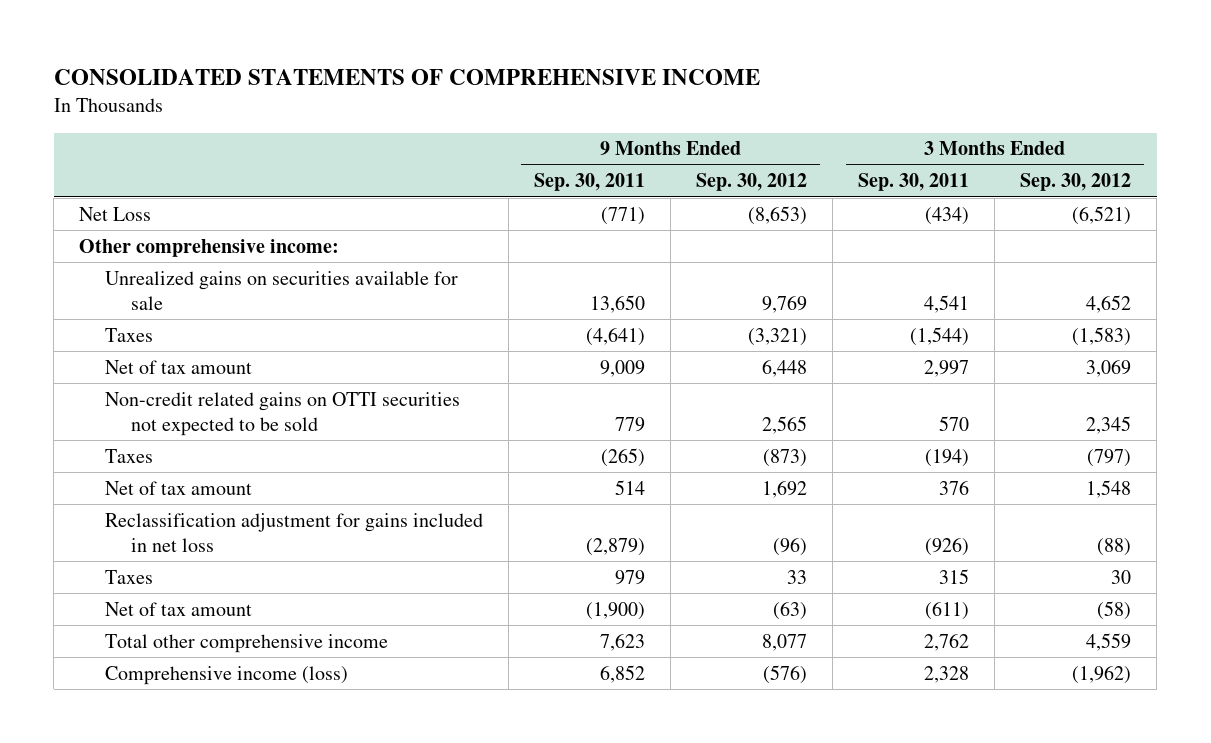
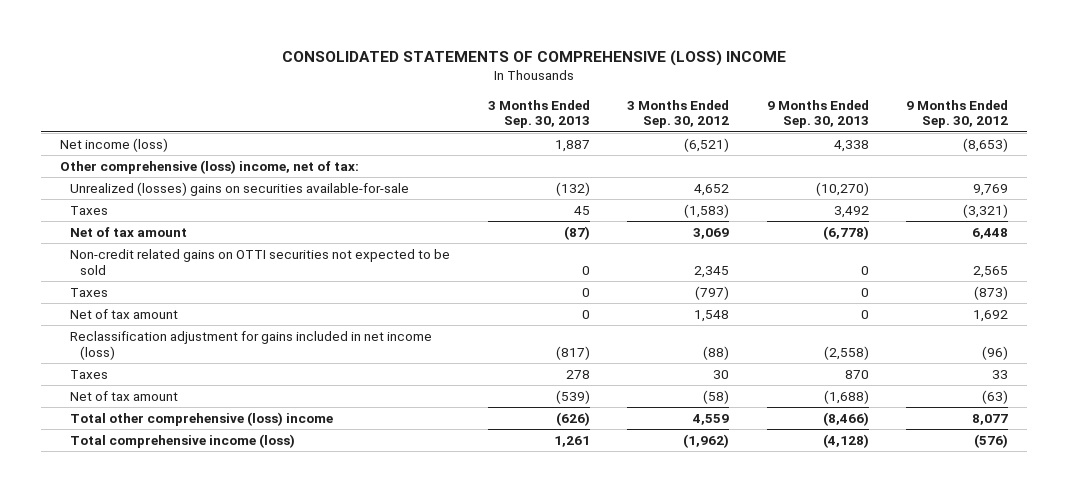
[53,69,760,86] CONSOLIDATED STATEMENTS OF COMPREHENSIVE INCOME -> [282,50,787,67] CONSOLIDATED STATEMENTS OF COMPREHENSIVE (LOSS) INCOME
[534,173,646,192] Sep. 30, 2011 -> none
[858,173,970,192] Sep. 30, 2011 -> none
none -> [487,99,590,129] 3 Months Ended Sep. 30, 2013
none -> [766,99,869,129] 9 Months Ended Sep. 30, 2013
[79,206,152,221] Net Loss -> [60,137,169,152] Net income (loss)
[79,238,340,257] Other comprehensive income: -> [60,159,360,174] Other comprehensive (loss) income, net of tax:
[105,270,459,310] Unrealized gains on securities available for sale -> [70,181,410,196] Unrealized (losses) gains on securities available-for-sale
[105,512,484,552] Reclassification adjustment for gains included in net loss -> [70,330,433,360] Reclassification adjustment for gains included in net income (loss)
[105,633,389,653] Total other comprehensive income -> [70,411,334,426] Total other comprehensive (loss) income
[105,665,349,685] Comprehensive income (loss) -> [70,433,296,448] Total comprehensive income (loss)

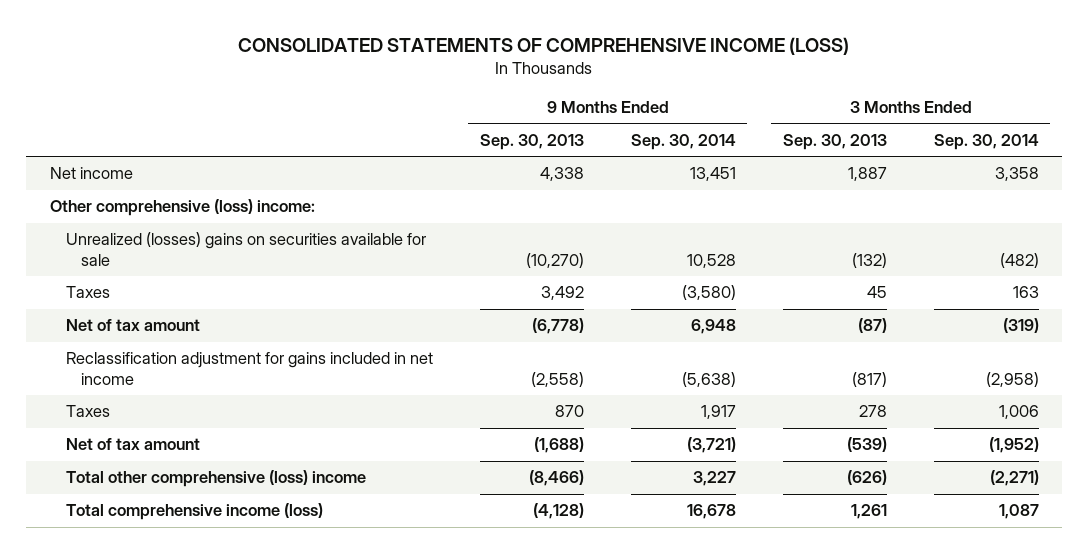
[282,50,787,67] CONSOLIDATED STATEMENTS OF COMPREHENSIVE (LOSS) INCOME -> [238,37,850,56] CONSOLIDATED STATEMENTS OF COMPREHENSIVE INCOME (LOSS)
[627,99,730,129] 3 Months Ended Sep. 30, 2012 -> none
[906,99,1009,129] 9 Months Ended Sep. 30, 2012 -> none
none -> [630,133,736,150] Sep. 30, 2014
none -> [933,133,1039,150] Sep. 30, 2014
[60,137,169,152] Net income (loss) -> [49,167,133,180] Net income
[60,159,360,174] Other comprehensive (loss) income, net of tax: -> [49,199,315,217] Other comprehensive (loss) income:
[70,181,410,196] Unrealized (losses) gains on securities available-for-sale -> [65,232,426,266] Unrealized (losses) gains on securities available for sale
[70,248,451,275] Non-credit related gains on OTTI securities not expected to be sold -> none
[70,287,109,297] Taxes -> none
[70,308,179,319] Net of tax amount -> none
[70,330,433,360] Reclassification adjustment for gains included in net income (loss) -> [65,352,433,385] Reclassification adjustment for gains included in net income

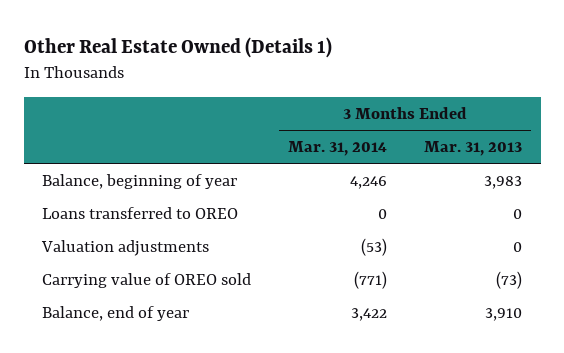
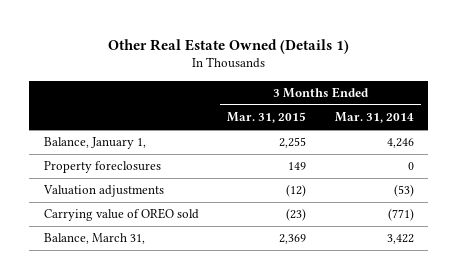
[424,141,523,157] Mar. 31, 2013 -> none
none -> [227,112,307,124] Mar. 31, 2015
[42,206,239,219] Loans transferred to OREO -> none
[42,173,238,189] Balance, beginning of year -> [43,137,146,150] Balance, January 1,
none -> [43,161,161,174] Property foreclosures
[42,305,190,321] Balance, end of year -> [43,233,145,245] Balance, March 31,

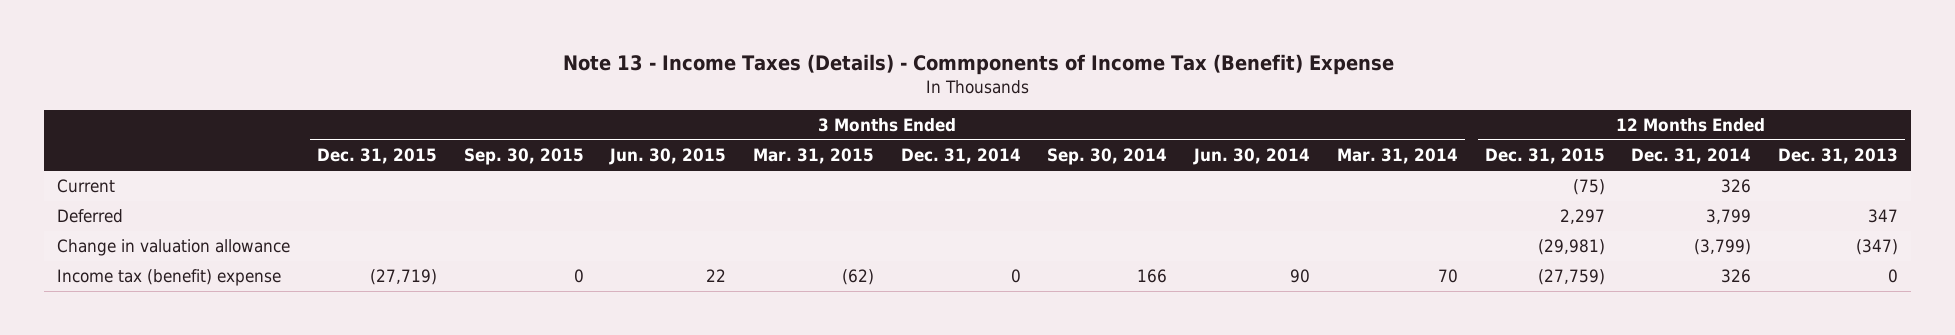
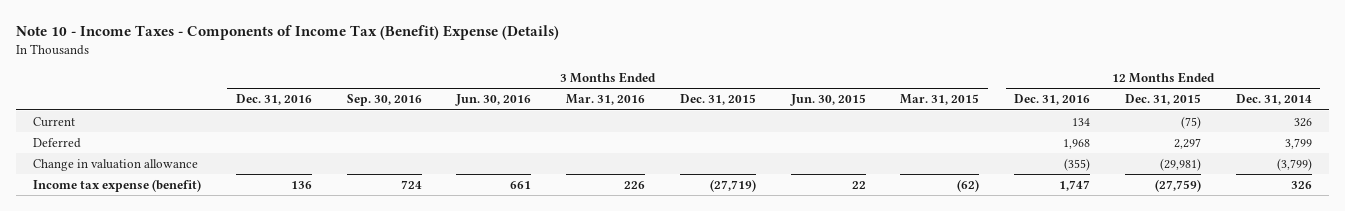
[562,54,1394,76] Note 13 - Income Taxes (Details) - Commponents of Income Tax (Benefit) Expense -> [15,25,559,41] Note 10 - Income Taxes - Components of Income Tax (Benefit) Expense (Details)
[463,148,584,166] Sep. 30, 2015 -> none
[900,148,1021,165] Dec. 31, 2014 -> none
[1047,148,1168,166] Sep. 30, 2014 -> none
[1193,148,1311,166] Jun. 30, 2014 -> none
[1336,148,1458,165] Mar. 31, 2014 -> none
[1778,148,1899,165] Dec. 31, 2013 -> none
none -> [235,94,312,106] Dec. 31, 2016
none -> [346,94,422,107] Sep. 30, 2016
none -> [455,94,532,107] Jun. 30, 2016
none -> [566,94,646,106] Mar. 31, 2016
none -> [1014,94,1091,106] Dec. 31, 2016
[57,269,282,287] Income tax (benefit) expense -> [33,178,202,192] Income tax expense (benefit)

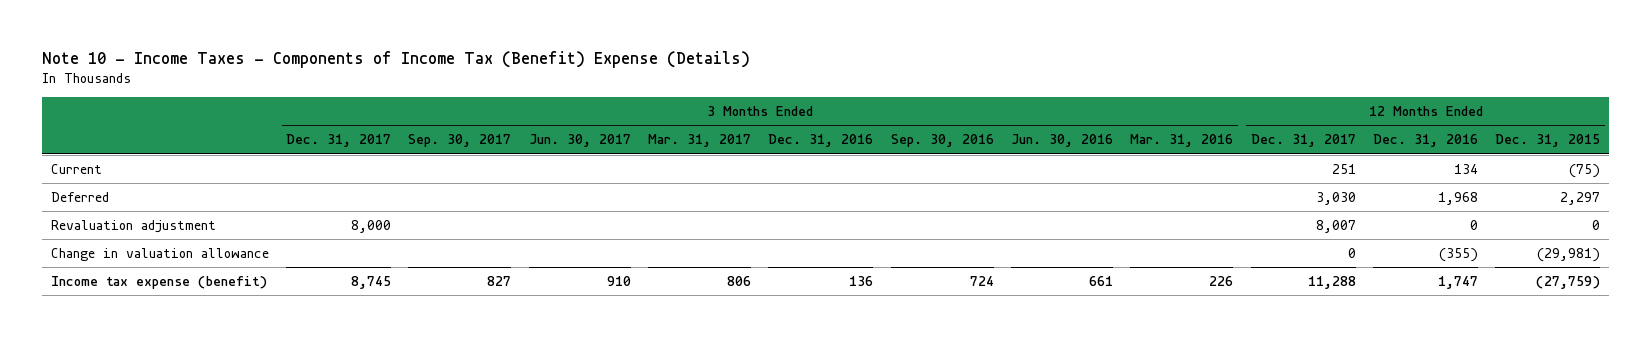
[679,94,756,106] Dec. 31, 2015 -> none
[789,94,866,107] Jun. 30, 2015 -> none
[900,94,980,106] Mar. 31, 2015 -> none
[1235,94,1312,106] Dec. 31, 2014 -> none
none -> [286,134,392,148] Dec. 31, 2017
none -> [408,134,512,148] Sep. 30, 2017
none -> [528,134,631,148] Jun. 30, 2017
none -> [648,134,752,148] Mar. 31, 2017
none -> [1250,134,1356,148] Dec. 31, 2017
none -> [50,219,216,233] Revaluation adjustment

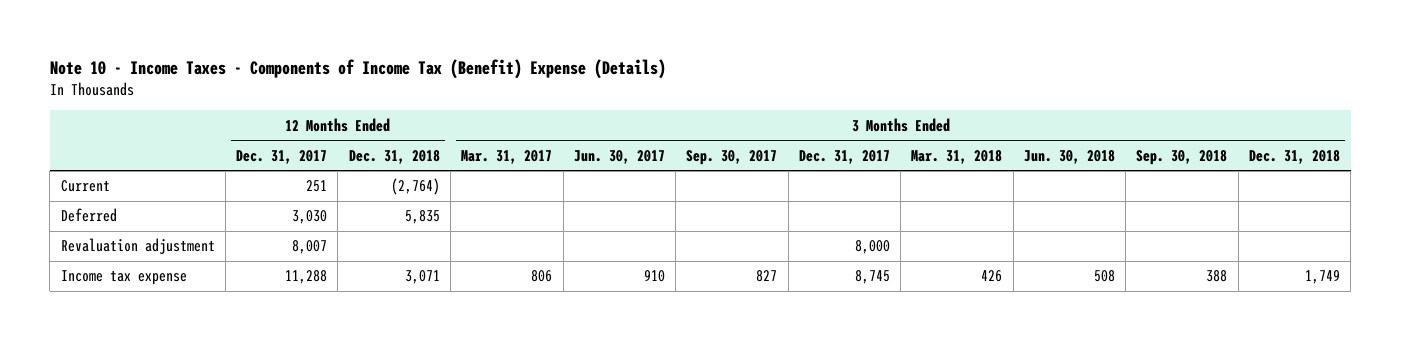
[768,134,874,148] Dec. 31, 2016 -> none
[890,134,994,148] Sep. 30, 2016 -> none
[1011,134,1114,148] Jun. 30, 2016 -> none
[1130,134,1234,148] Mar. 31, 2016 -> none
[1373,134,1479,148] Dec. 31, 2016 -> none
[1495,134,1601,148] Dec. 31, 2015 -> none
none -> [348,149,440,164] Dec. 31, 2018
none -> [911,149,1003,164] Mar. 31, 2018
none -> [1023,149,1115,164] Jun. 30, 2018
none -> [1136,149,1228,165] Sep. 30, 2018
none -> [1248,149,1340,164] Dec. 31, 2018
[50,247,269,261] Change in valuation allowance -> none
[50,275,267,289] Income tax expense (benefit) -> [60,270,187,286] Income tax expense

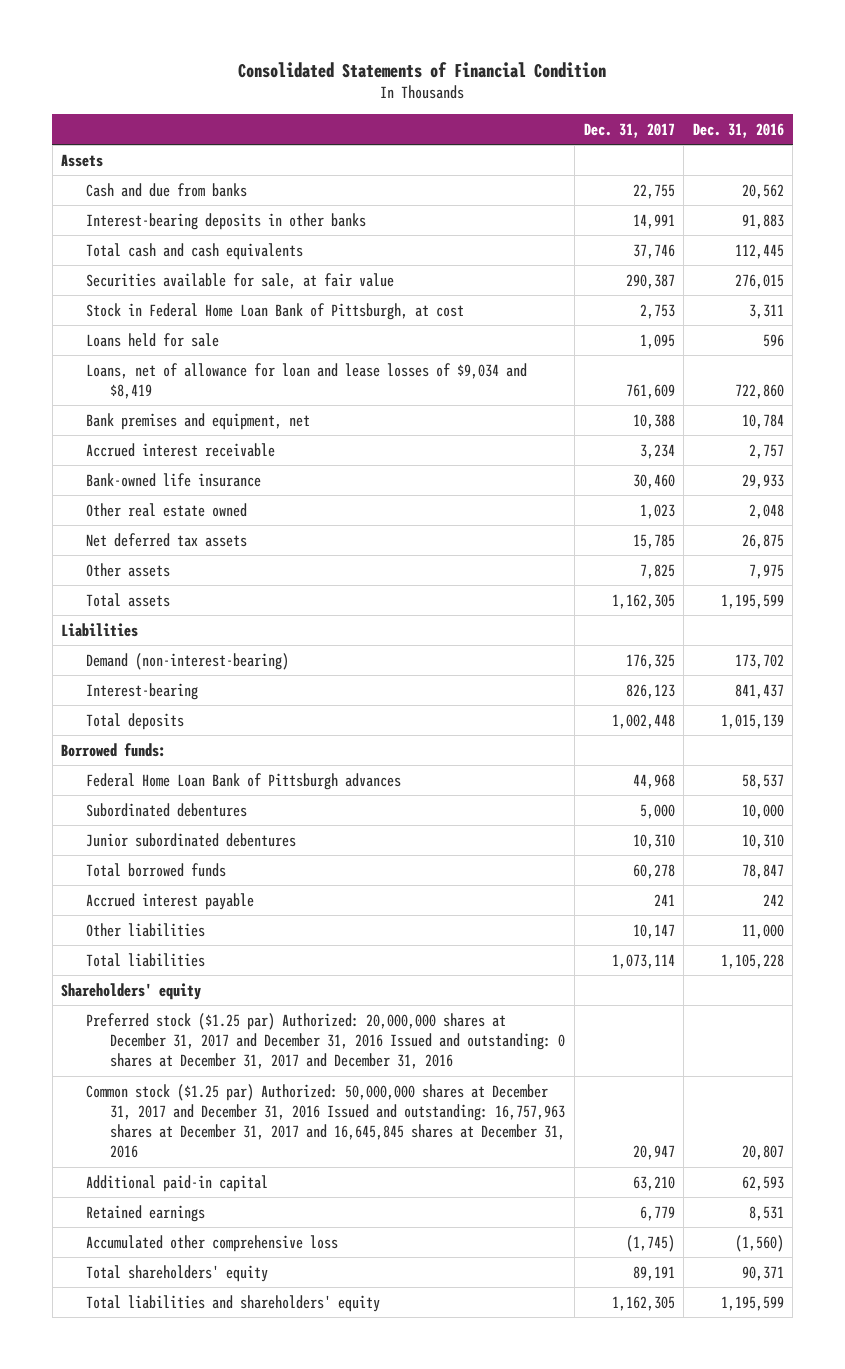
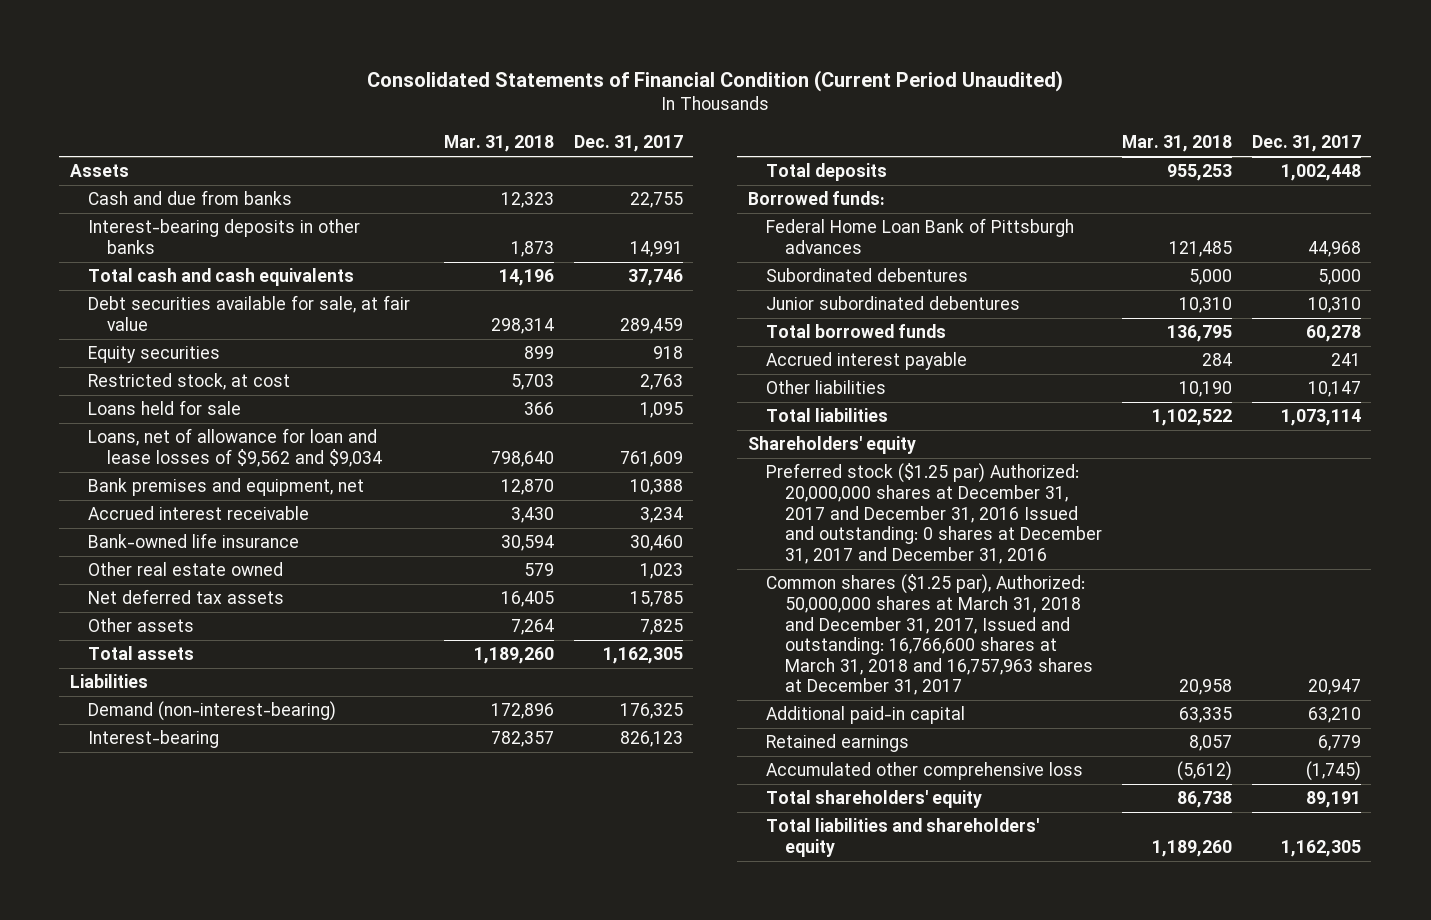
[238,61,607,78] Consolidated Statements of Financial Condition -> [367,69,1064,92] Consolidated Statements of Financial Condition (Current Period Unaudited)
[692,122,784,138] Dec. 31, 2016 -> none
none -> [443,135,554,153] Mar. 31, 2018
[85,302,464,320] Stock in Federal Home Loan Bank of Pittsburgh, at cost -> none
[85,272,394,289] Securities available for sale, at fair value -> [88,295,411,331] Debt securities available for sale, at fair value
[625,273,675,289] 290,387 -> [620,317,684,334] 289,459
none -> [88,346,221,364] Equity securities
none -> [88,373,291,391] Restricted stock, at cost
[85,362,527,399] Loans, net of allowance for loan and lease losses of $9,034 and $8,419 -> [88,428,382,467] Loans, net of allowance for loan and lease losses of $9,562 and $9,034
[85,1083,566,1159] Common stock ($1.25 par) Authorized: 50,000,000 shares at December 31, 2017 and December 31, 2016 Issued and outstanding: 16,757,963 shares at December 31, 2017 and 16,645,845 shares at December 31, 2016 -> [766,574,1093,696] Common shares ($1.25 par), Authorized: 50,000,000 shares at March 31, 2018 and December 31, 2017, Issued and outstanding: 16,766,600 shares at March 31, 2018 and 16,757,963 shares at December 31, 2017

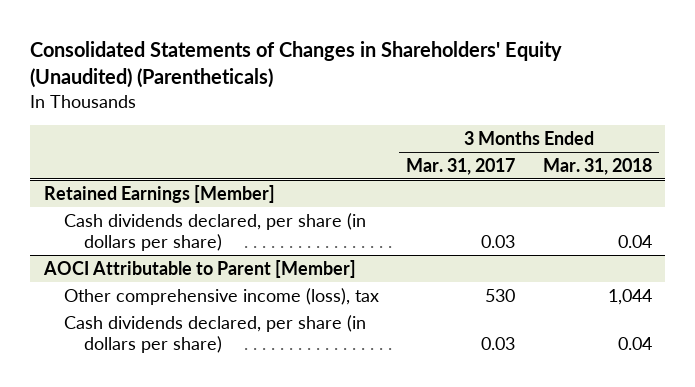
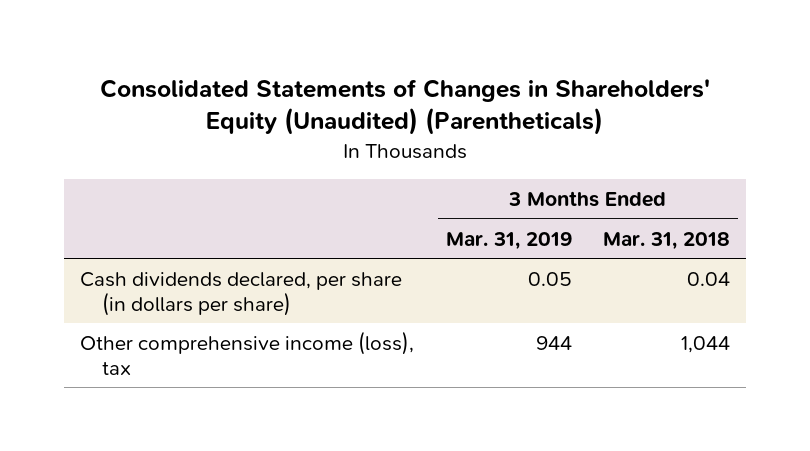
[406,157,516,175] Mar. 31, 2017 -> none
none -> [445,231,572,250] Mar. 31, 2019
[43,184,275,203] Retained Earnings [Member] -> none
[42,259,356,278] AOCI Attributable to Parent [Member] -> none
[63,314,366,354] Cash dividends declared, per share (in dollars per share) -> none

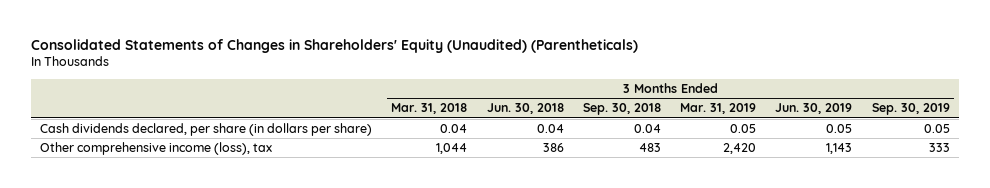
none -> [486,103,564,115] Jun. 30, 2018
none -> [582,103,661,116] Sep. 30, 2018
none -> [775,103,853,115] Jun. 30, 2019
none -> [871,103,950,116] Sep. 30, 2019
[535,336,572,351] 944 -> [723,143,757,155] 2,420

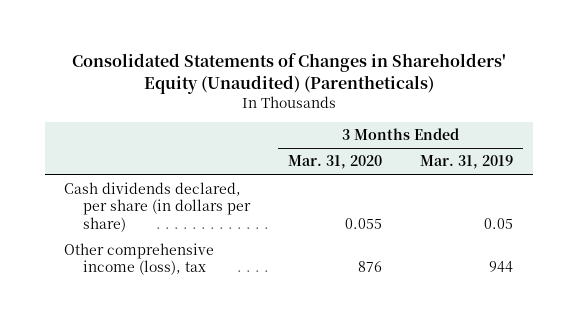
[391,103,468,115] Mar. 31, 2018 -> none
[486,103,564,115] Jun. 30, 2018 -> none
[582,103,661,116] Sep. 30, 2018 -> none
[775,103,853,115] Jun. 30, 2019 -> none
[871,103,950,116] Sep. 30, 2019 -> none
none -> [288,155,383,170] Mar. 31, 2020
[723,143,757,155] 2,420 -> [489,261,514,273] 944

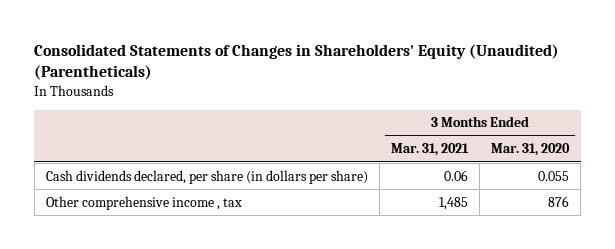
[420,155,514,170] Mar. 31, 2019 -> none
none -> [390,143,469,157] Mar. 31, 2021
[64,243,215,276] Other comprehensive income (loss), tax -> [45,195,242,210] Other comprehensive income , tax

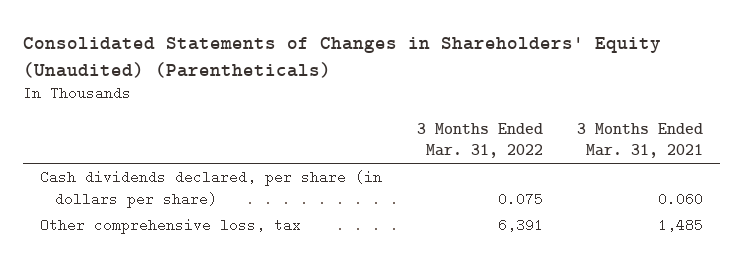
[490,143,570,157] Mar. 31, 2020 -> none
none -> [416,122,543,159] 3 Months Ended Mar. 31, 2022
[443,169,468,181] 0.06 -> [658,191,704,206] 0.060
[45,195,242,210] Other comprehensive income , tax -> [40,218,302,235] Other comprehensive loss, tax

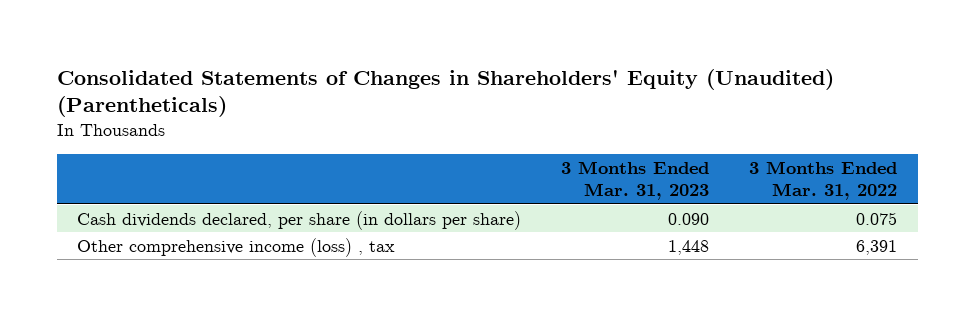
[577,122,704,159] 3 Months Ended Mar. 31, 2021 -> none
none -> [561,160,710,201] 3 Months Ended Mar. 31, 2023
[40,218,302,235] Other comprehensive loss, tax -> [77,237,396,257] Other comprehensive income (loss) , tax

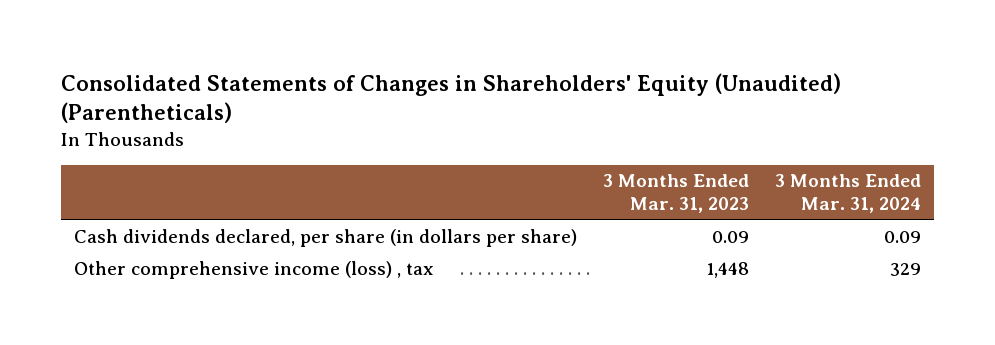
[749,160,898,201] 3 Months Ended Mar. 31, 2022 -> none
none -> [775,174,922,213] 3 Months Ended Mar. 31, 2024
[668,212,710,225] 0.090 -> [712,230,750,243] 0.09

